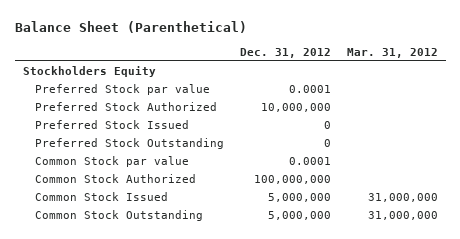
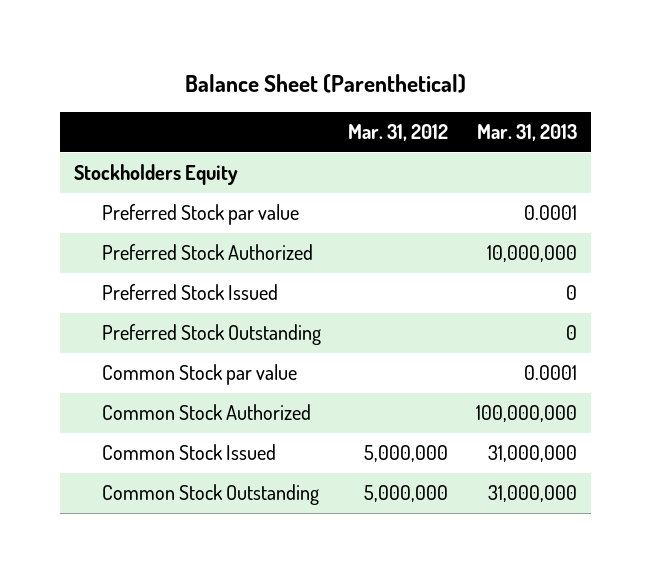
[239,47,331,58] Dec. 31, 2012 -> none
none -> [476,124,577,142] Mar. 31, 2013
[367,192,438,202] 31,000,000 -> [364,445,449,463] 5,000,000
[367,210,438,220] 31,000,000 -> [364,485,449,503] 5,000,000

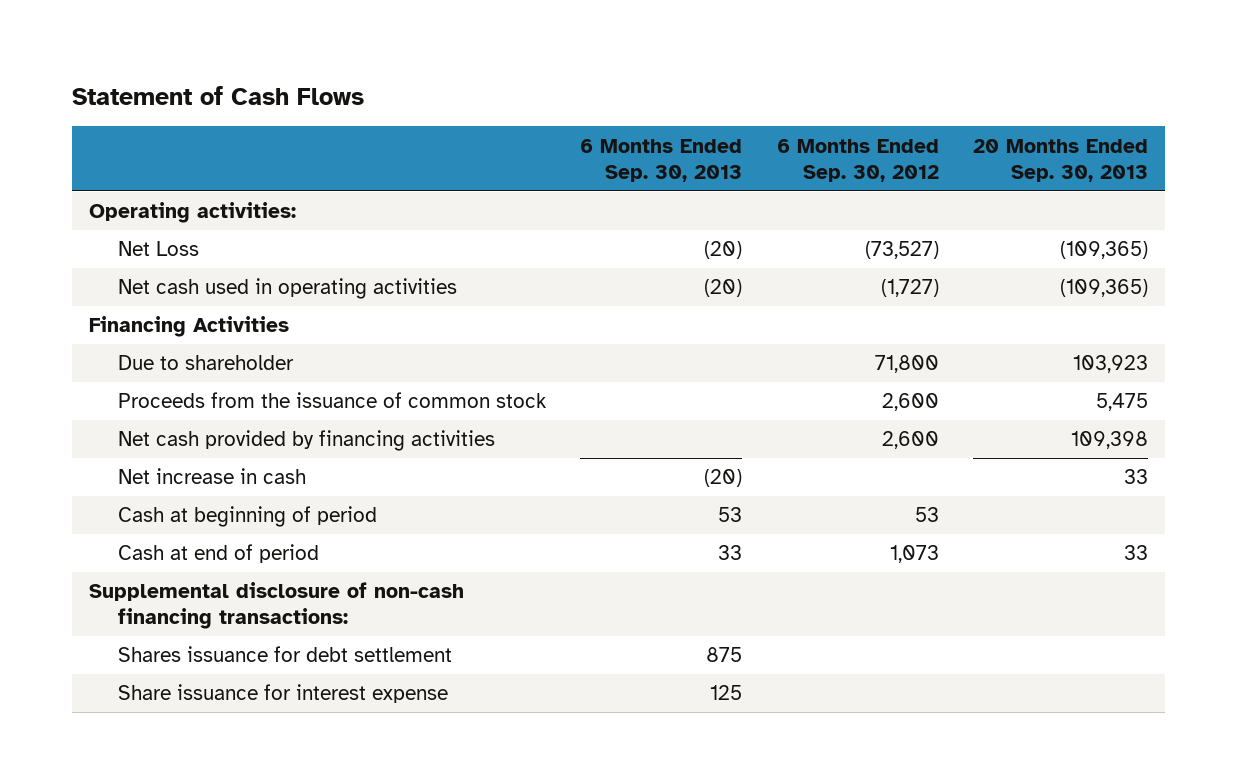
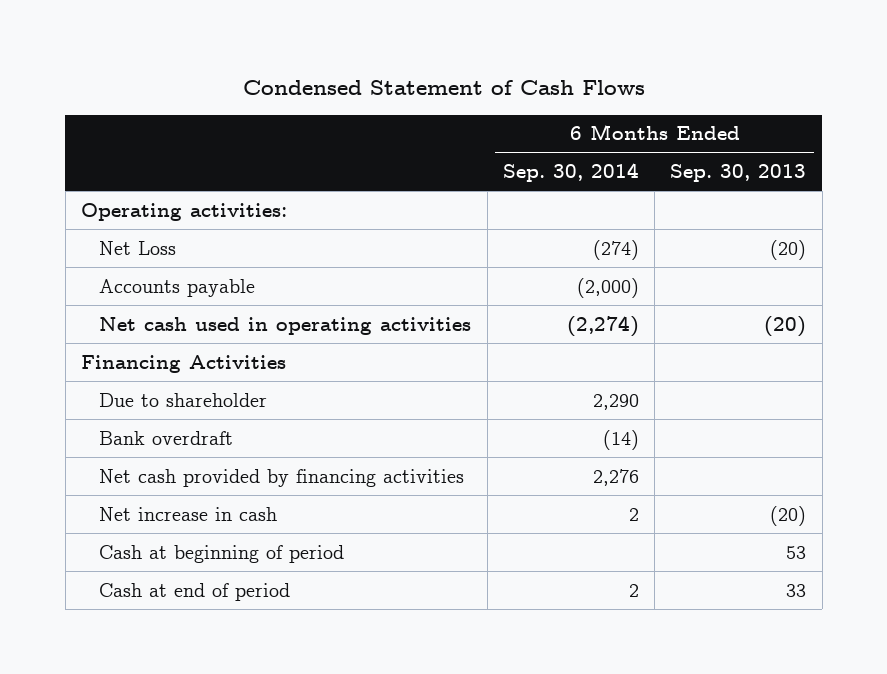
[72,86,365,106] Statement of Cash Flows -> [242,80,645,96] Condensed Statement of Cash Flows
[776,138,939,182] 6 Months Ended Sep. 30, 2012 -> none
[972,138,1148,182] 20 Months Ended Sep. 30, 2013 -> none
none -> [502,162,639,182] Sep. 30, 2014
none -> [99,278,256,297] Accounts payable
[118,392,548,409] Proceeds from the issuance of common stock -> none
none -> [99,430,234,445] Bank overdraft
[89,582,465,630] Supplemental disclosure of non-cash financing transactions: -> none
[118,646,453,663] Shares issuance for debt settlement -> none
[118,684,449,704] Share issuance for interest expense -> none

